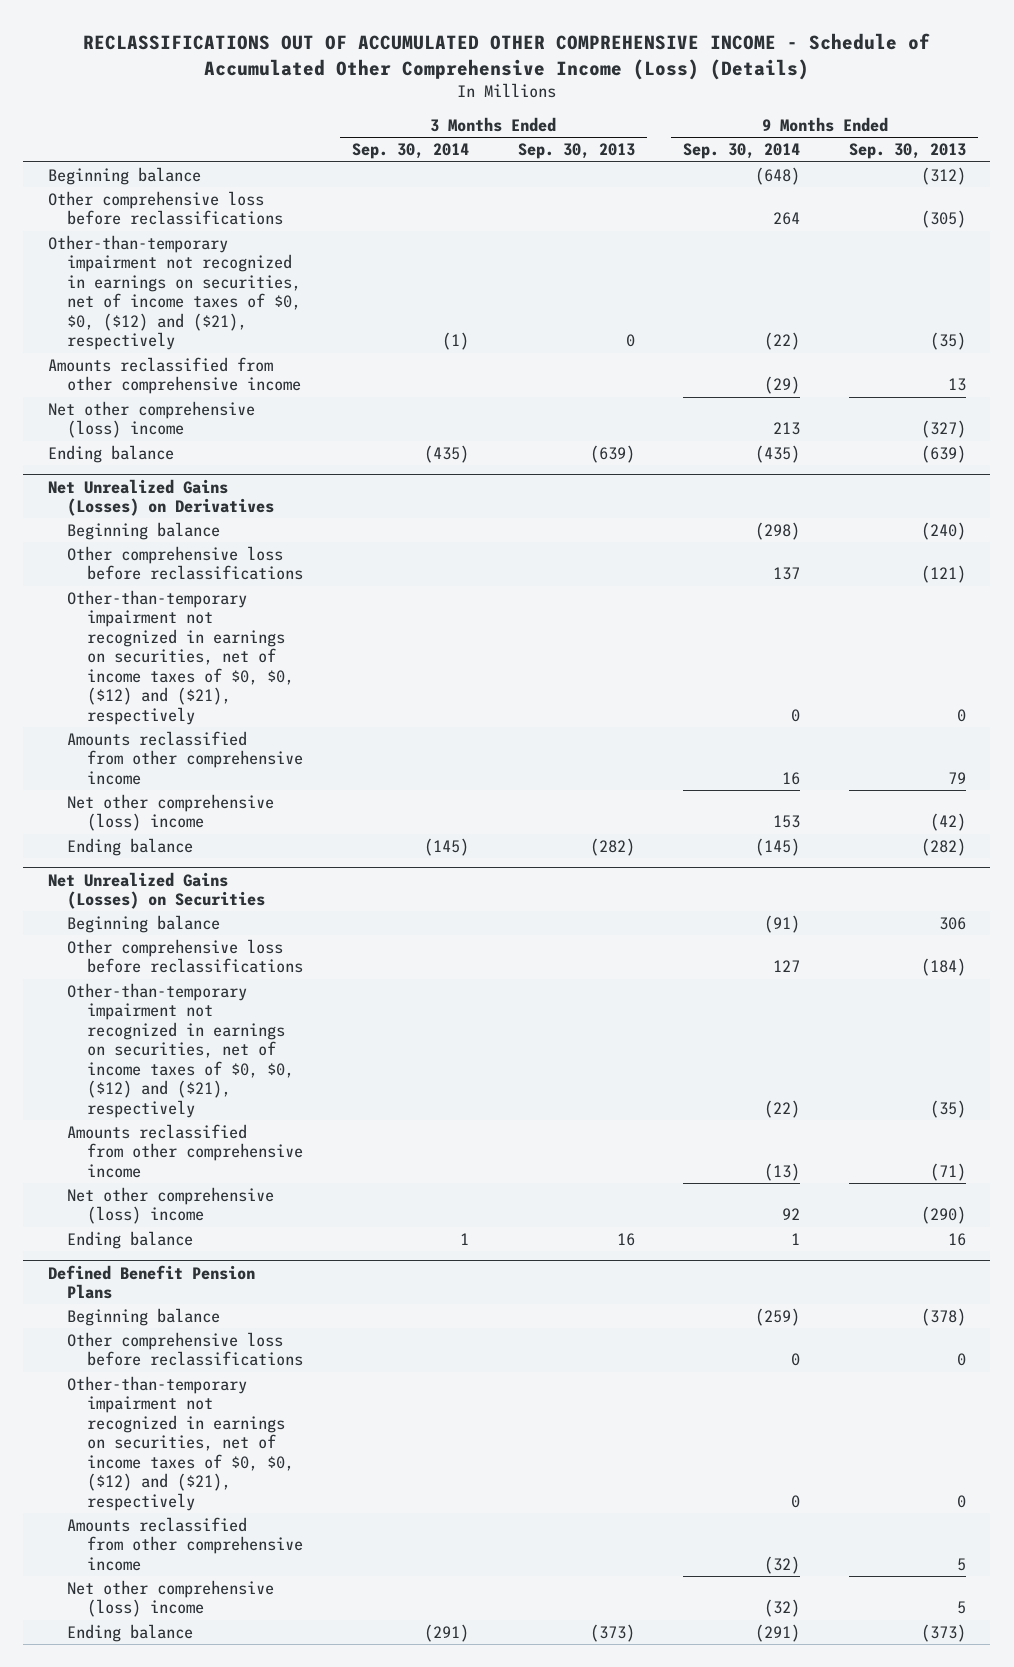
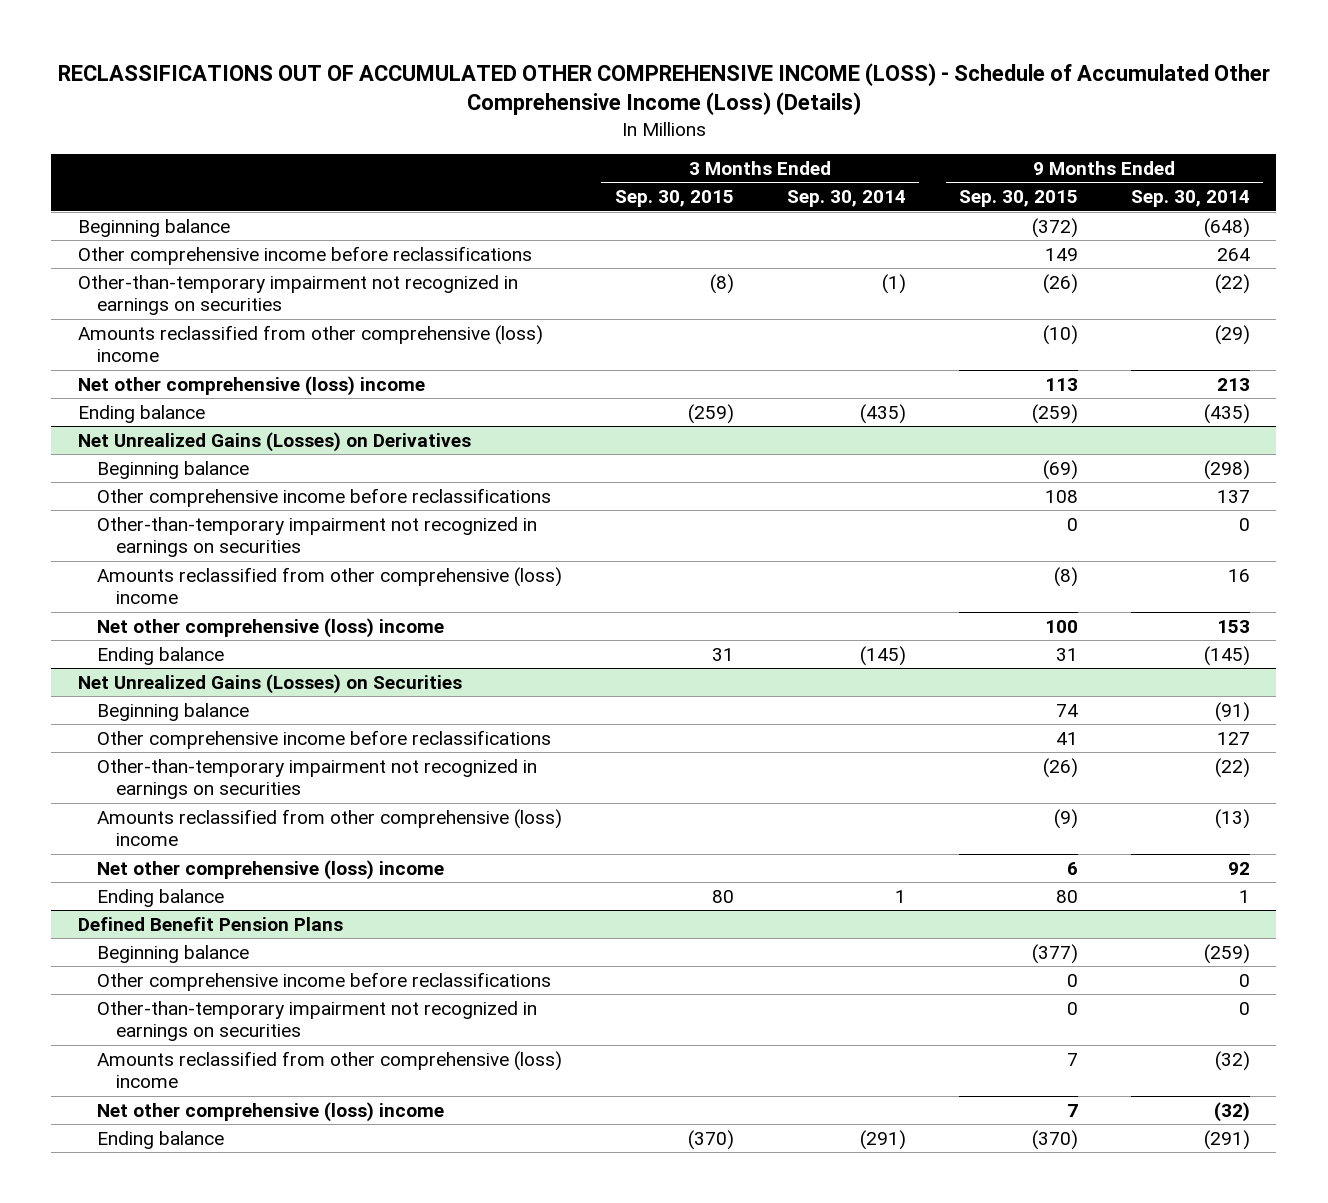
[82,32,930,80] RECLASSIFICATIONS OUT OF ACCUMULATED OTHER COMPREHENSIVE INCOME - Schedule of Accumulated Other Comprehensive Income (Loss) (Details) -> [57,62,1270,116] RECLASSIFICATIONS OUT OF ACCUMULATED OTHER COMPREHENSIVE INCOME (LOSS) - Schedule of Accumulated Other Comprehensive Income (Loss) (Details)
[517,143,635,160] Sep. 30, 2013 -> none
[849,143,967,160] Sep. 30, 2013 -> none
none -> [614,190,734,208] Sep. 30, 2015
none -> [958,190,1078,208] Sep. 30, 2015
[47,190,284,226] Other comprehensive loss before reclassifications -> [77,245,532,265] Other comprehensive income before reclassifications
[47,234,302,351] Other-than-temporary impairment not recognized in earnings on securities, net of income taxes of $0, $0, ($12) and ($21), respectively -> [77,274,518,316] Other-than-temporary impairment not recognized in earnings on securities
[47,356,302,395] Amounts reclassified from other comprehensive income -> [77,324,543,363] Amounts reclassified from other comprehensive (loss) income
[67,545,304,581] Other comprehensive loss before reclassifications -> [96,487,551,507] Other comprehensive income before reclassifications
[67,589,295,725] Other-than-temporary impairment not recognized in earnings on securities, net of income taxes of $0, $0, ($12) and ($21), respectively -> [96,516,537,558] Other-than-temporary impairment not recognized in earnings on securities
[67,730,304,785] Amounts reclassified from other comprehensive income -> [96,566,562,605] Amounts reclassified from other comprehensive (loss) income
[67,938,304,974] Other comprehensive loss before reclassifications -> [96,729,551,749] Other comprehensive income before reclassifications
[67,982,295,1118] Other-than-temporary impairment not recognized in earnings on securities, net of income taxes of $0, $0, ($12) and ($21), respectively -> [96,758,537,800] Other-than-temporary impairment not recognized in earnings on securities
[67,1123,304,1178] Amounts reclassified from other comprehensive income -> [96,808,562,847] Amounts reclassified from other comprehensive (loss) income
[67,1331,304,1367] Other comprehensive loss before reclassifications -> [96,971,551,991] Other comprehensive income before reclassifications
[67,1375,295,1511] Other-than-temporary impairment not recognized in earnings on securities, net of income taxes of $0, $0, ($12) and ($21), respectively -> [96,1000,537,1042] Other-than-temporary impairment not recognized in earnings on securities
[67,1516,304,1571] Amounts reclassified from other comprehensive income -> [96,1050,562,1089] Amounts reclassified from other comprehensive (loss) income

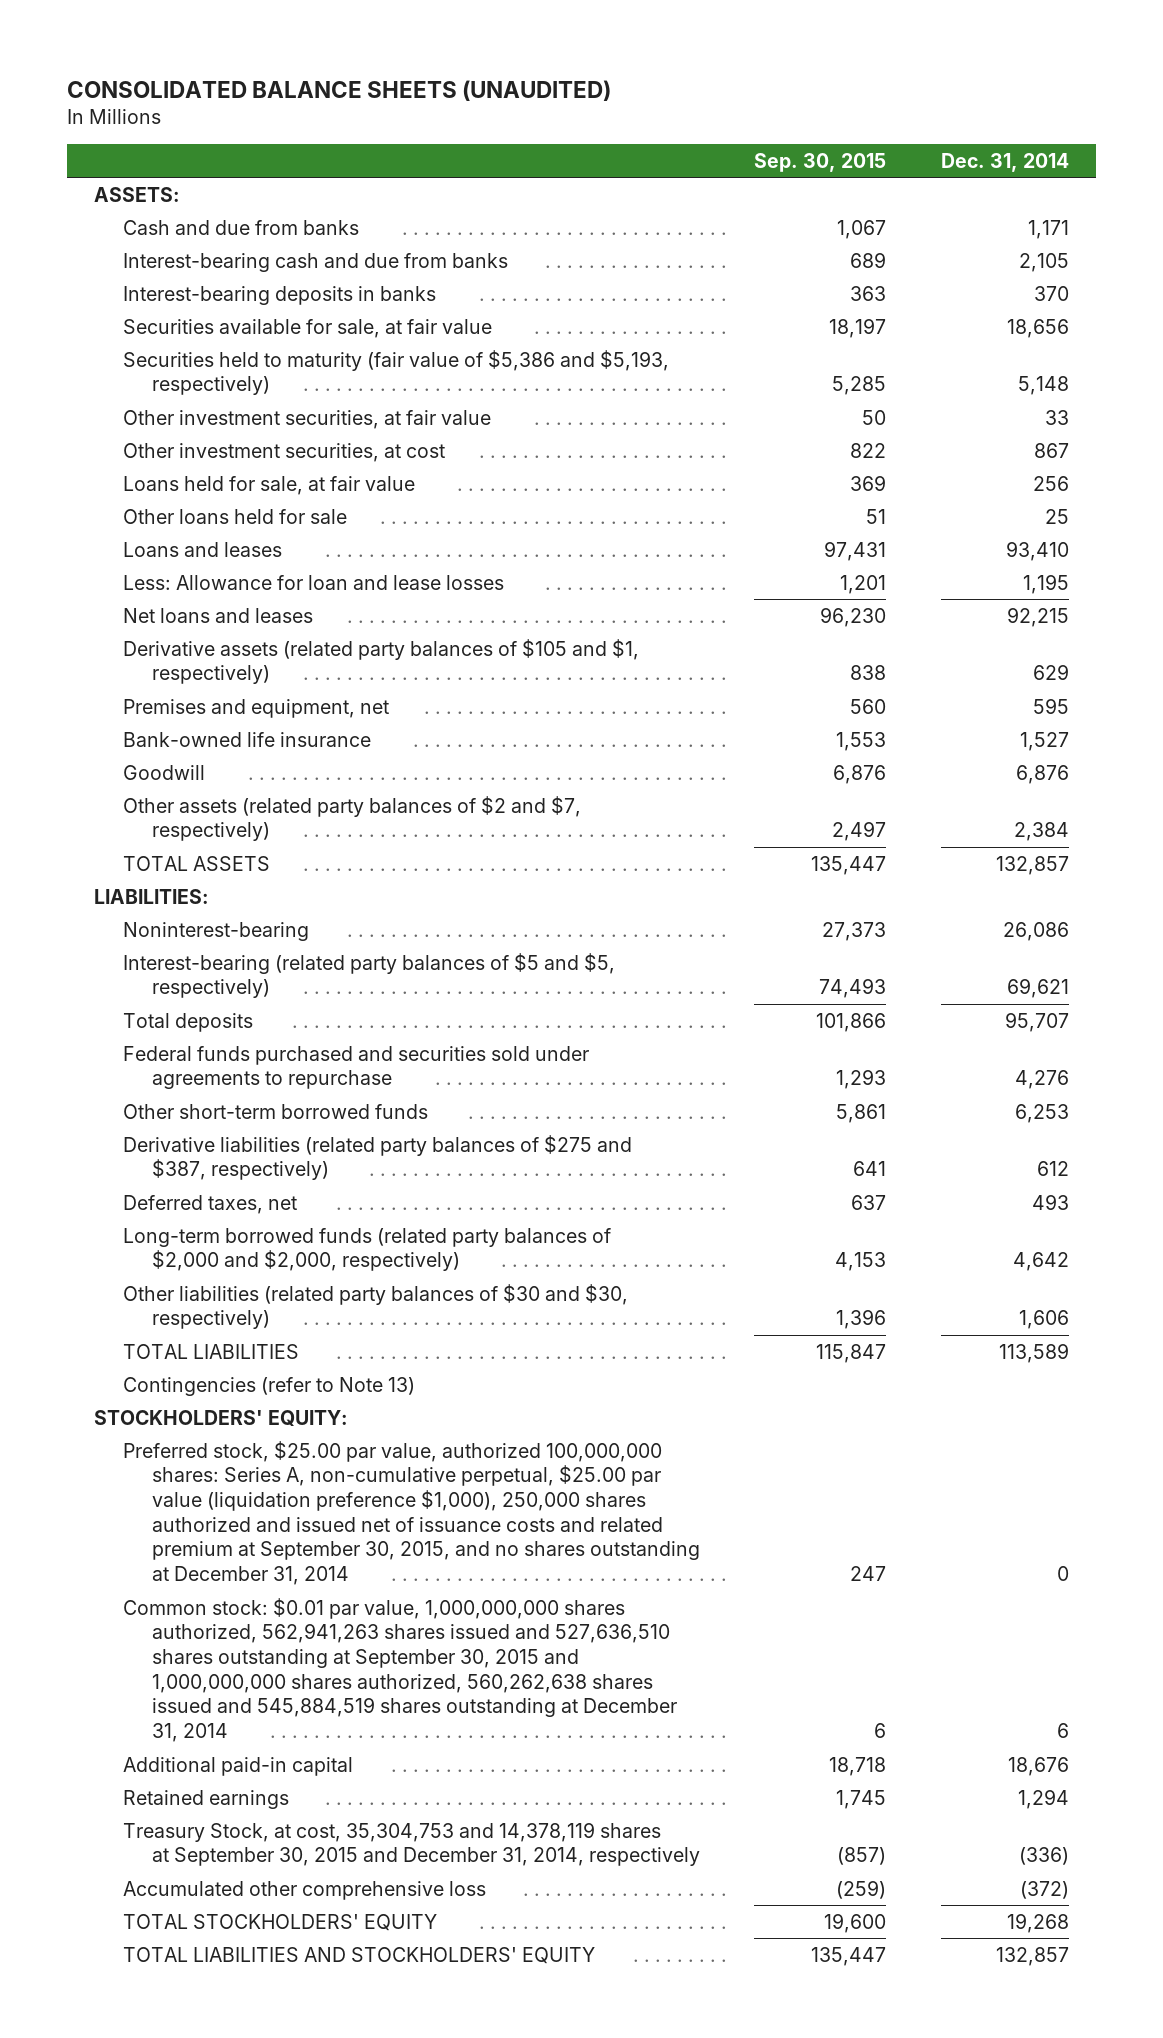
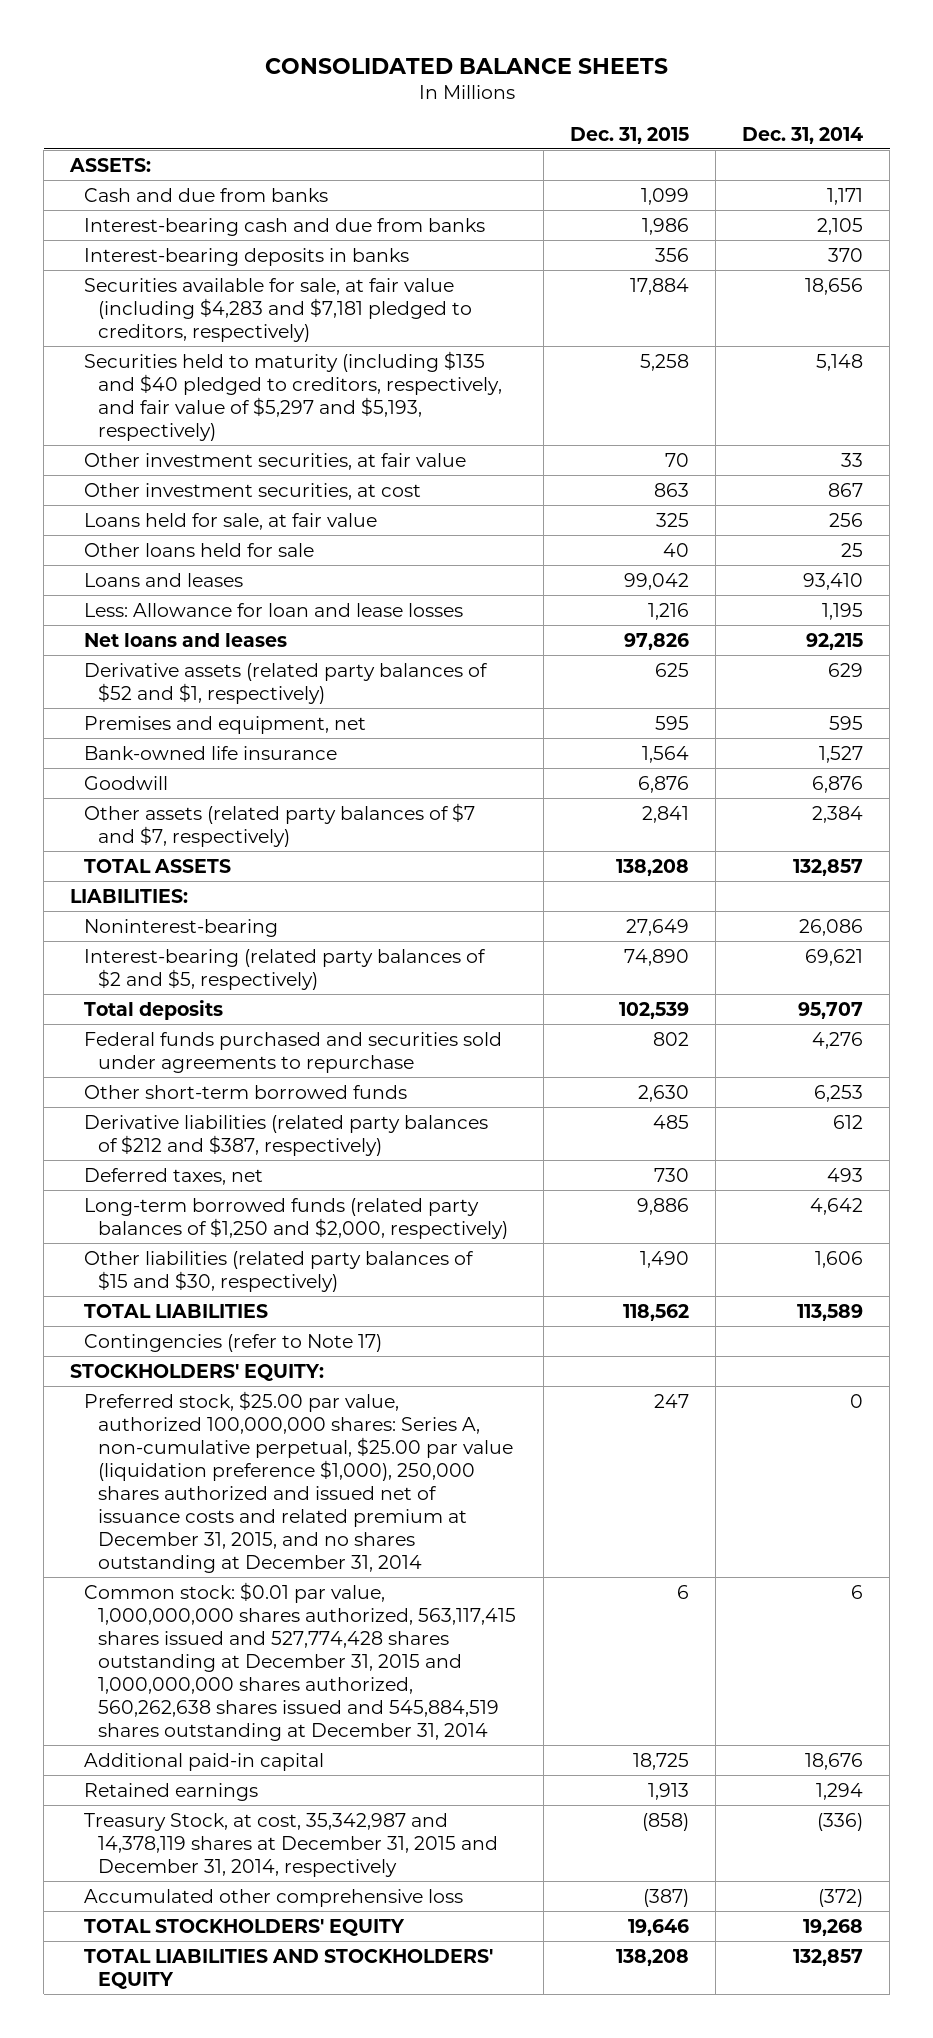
[67,79,612,101] CONSOLIDATED BALANCE SHEETS (UNAUDITED) -> [264,57,668,74] CONSOLIDATED BALANCE SHEETS
[754,152,887,172] Sep. 30, 2015 -> none
none -> [569,126,689,144] Dec. 31, 2015
[123,318,493,338] Securities available for sale, at fair value -> [84,277,473,342] Securities available for sale, at fair value (including $4,283 and $7,181 pledged to creditors, respectively)
[123,349,670,396] Securities held to maturity (fair value of $5,386 and $5,193, respectively) -> [84,350,503,441] Securities held to maturity (including $135 and $40 pledged to creditors, respectively, and fair value of $5,297 and $5,193, respectively)
[123,638,640,685] Derivative assets (related party balances of $105 and $1, respectively) -> [84,662,489,704] Derivative assets (related party balances of $52 and $1, respectively)
[123,795,582,842] Other assets (related party balances of $2 and $7, respectively) -> [84,802,476,847] Other assets (related party balances of $7 and $7, respectively)
[123,952,616,999] Interest-bearing (related party balances of $5 and $5, respectively) -> [84,948,487,990] Interest-bearing (related party balances of $2 and $5, respectively)
[123,1134,633,1181] Derivative liabilities (related party balances of $275 and $387, respectively) -> [84,1114,489,1156] Derivative liabilities (related party balances of $212 and $387, respectively)
[123,1227,612,1272] Long-term borrowed funds (related party balances of $2,000 and $2,000, respectively) -> [84,1197,509,1239] Long-term borrowed funds (related party balances of $1,250 and $2,000, respectively)
[123,1283,629,1330] Other liabilities (related party balances of $30 and $30, respectively) -> [84,1250,475,1292] Other liabilities (related party balances of $15 and $30, respectively)
[123,1376,416,1396] Contingencies (refer to Note 13) -> [84,1333,383,1352] Contingencies (refer to Note 17)
[123,1440,701,1586] Preferred stock, $25.00 par value, authorized 100,000,000 shares: Series A, non-cumulative perpetual, $25.00 par value (liquidation preference $1,000), 250,000 shares authorized and issued net of issuance costs and related premium at September 30, 2015, and no shares outstanding at December 31, 2014 -> [84,1390,514,1574] Preferred stock, $25.00 par value, authorized 100,000,000 shares: Series A, non-cumulative perpetual, $25.00 par value (liquidation preference $1,000), 250,000 shares authorized and issued net of issuance costs and related premium at December 31, 2015, and no shares outstanding at December 31, 2014
[123,1597,678,1743] Common stock: $0.01 par value, 1,000,000,000 shares authorized, 562,941,263 shares issued and 527,636,510 shares outstanding at September 30, 2015 and 1,000,000,000 shares authorized, 560,262,638 shares issued and 545,884,519 shares outstanding at December 31, 2014 -> [84,1581,517,1742] Common stock: $0.01 par value, 1,000,000,000 shares authorized, 563,117,415 shares issued and 527,774,428 shares outstanding at December 31, 2015 and 1,000,000,000 shares authorized, 560,262,638 shares issued and 545,884,519 shares outstanding at December 31, 2014
[123,1821,701,1867] Treasury Stock, at cost, 35,304,753 and 14,378,119 shares at September 30, 2015 and December 31, 2014, respectively -> [84,1812,499,1877] Treasury Stock, at cost, 35,342,987 and 14,378,119 shares at December 31, 2015 and December 31, 2014, respectively

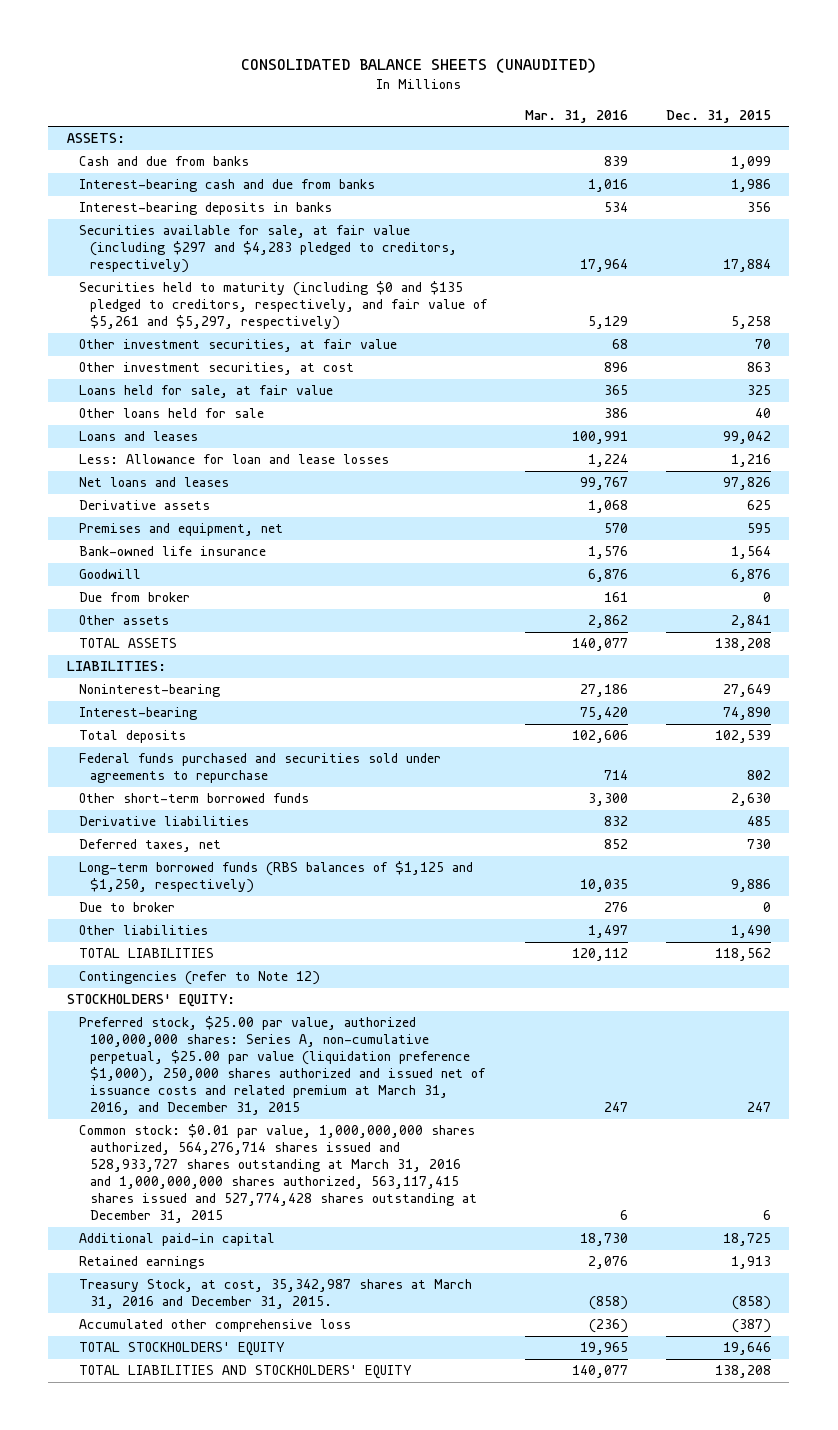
[264,57,668,74] CONSOLIDATED BALANCE SHEETS -> [240,58,596,74] CONSOLIDATED BALANCE SHEETS (UNAUDITED)
[742,126,864,144] Dec. 31, 2014 -> none
none -> [524,109,628,123] Mar. 31, 2016
[84,277,473,342] Securities available for sale, at fair value (including $4,283 and $7,181 pledged to creditors, respectively) -> [78,225,458,274] Securities available for sale, at fair value (including $297 and $4,283 pledged to creditors, respectively)
[84,350,503,441] Securities held to maturity (including $135 and $40 pledged to creditors, respectively, and fair value of $5,297 and $5,193, respectively) -> [78,281,489,331] Securities held to maturity (including $0 and $135 pledged to creditors, respectively, and fair value of $5,261 and $5,297, respectively)
[84,662,489,704] Derivative assets (related party balances of $52 and $1, respectively) -> [78,500,210,511] Derivative assets
none -> [78,592,190,603] Due from broker
[84,802,476,847] Other assets (related party balances of $7 and $7, respectively) -> [78,615,169,626] Other assets
[84,948,487,990] Interest-bearing (related party balances of $2 and $5, respectively) -> [78,707,197,721] Interest-bearing
[84,1114,489,1156] Derivative liabilities (related party balances of $212 and $387, respectively) -> [78,816,249,827] Derivative liabilities
[84,1197,509,1239] Long-term borrowed funds (related party balances of $1,250 and $2,000, respectively) -> [78,861,473,894] Long-term borrowed funds (RBS balances of $1,125 and $1,250, respectively)
none -> [78,902,175,913] Due to broker
[84,1250,475,1292] Other liabilities (related party balances of $15 and $30, respectively) -> [78,925,208,936] Other liabilities
[84,1333,383,1352] Contingencies (refer to Note 17) -> [78,971,320,986] Contingencies (refer to Note 12)
[84,1390,514,1574] Preferred stock, $25.00 par value, authorized 100,000,000 shares: Series A, non-cumulative perpetual, $25.00 par value (liquidation preference $1,000), 250,000 shares authorized and issued net of issuance costs and related premium at December 31, 2015, and no shares outstanding at December 31, 2014 -> [78,1016,487,1116] Preferred stock, $25.00 par value, authorized 100,000,000 shares: Series A, non-cumulative perpetual, $25.00 par value (liquidation preference $1,000), 250,000 shares authorized and issued net of issuance costs and related premium at March 31, 2016, and December 31, 2015
[84,1581,517,1742] Common stock: $0.01 par value, 1,000,000,000 shares authorized, 563,117,415 shares issued and 527,774,428 shares outstanding at December 31, 2015 and 1,000,000,000 shares authorized, 560,262,638 shares issued and 545,884,519 shares outstanding at December 31, 2014 -> [78,1124,478,1224] Common stock: $0.01 par value, 1,000,000,000 shares authorized, 564,276,714 shares issued and 528,933,727 shares outstanding at March 31, 2016 and 1,000,000,000 shares authorized, 563,117,415 shares issued and 527,774,428 shares outstanding at December 31, 2015
[84,1812,499,1877] Treasury Stock, at cost, 35,342,987 and 14,378,119 shares at December 31, 2015 and December 31, 2014, respectively -> [78,1279,472,1310] Treasury Stock, at cost, 35,342,987 shares at March 31, 2016 and December 31, 2015.

